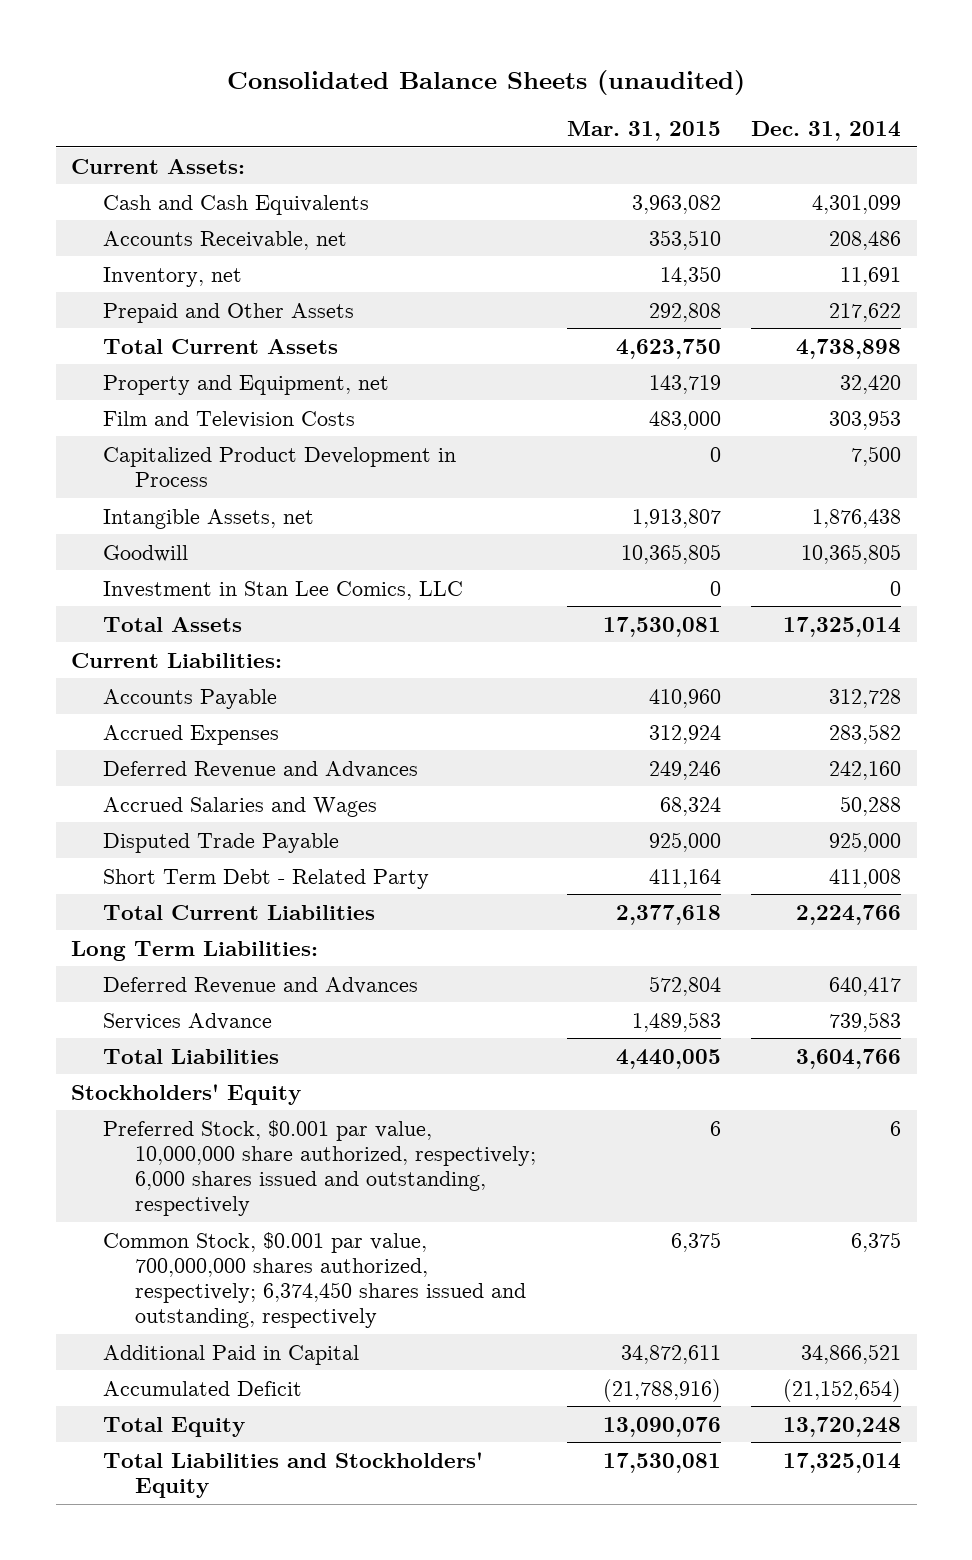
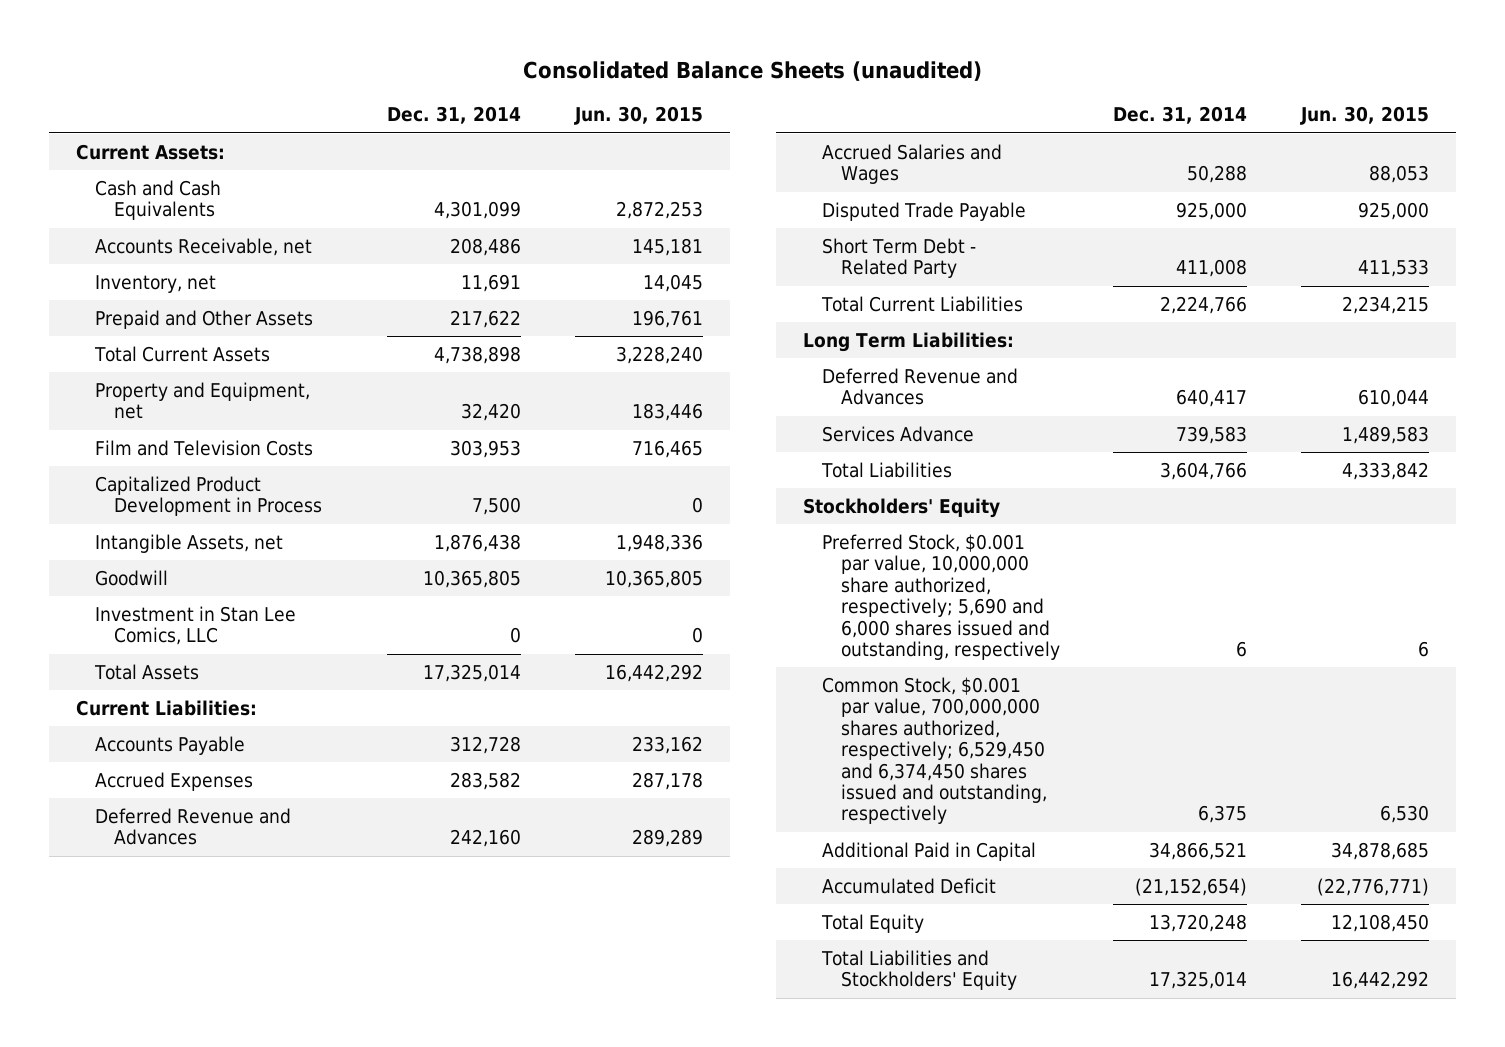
[566,120,721,141] Mar. 31, 2015 -> none
none -> [573,106,703,126] Jun. 30, 2015
[103,1119,537,1217] Preferred Stock, $0.001 par value, 10,000,000 share authorized, respectively; 6,000 shares issued and outstanding, respectively -> [821,533,1060,661] Preferred Stock, $0.001 par value, 10,000,000 share authorized, respectively; 5,690 and 6,000 shares issued and outstanding, respectively
[103,1231,527,1329] Common Stock, $0.001 par value, 700,000,000 shares authorized, respectively; 6,374,450 shares issued and outstanding, respectively -> [821,676,1047,825] Common Stock, $0.001 par value, 700,000,000 shares authorized, respectively; 6,529,450 and 6,374,450 shares issued and outstanding, respectively

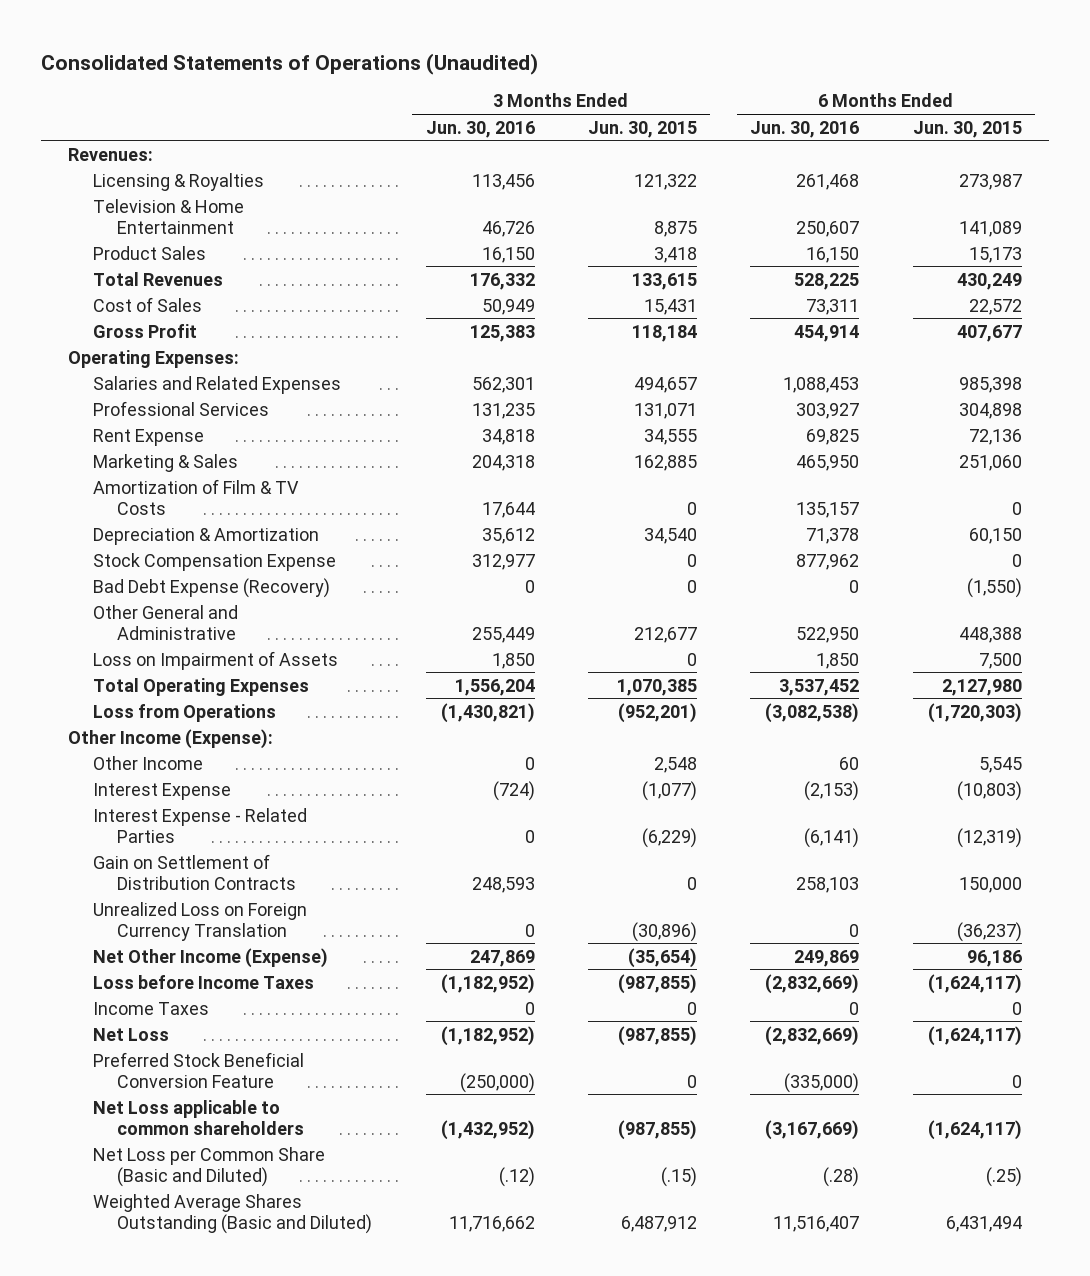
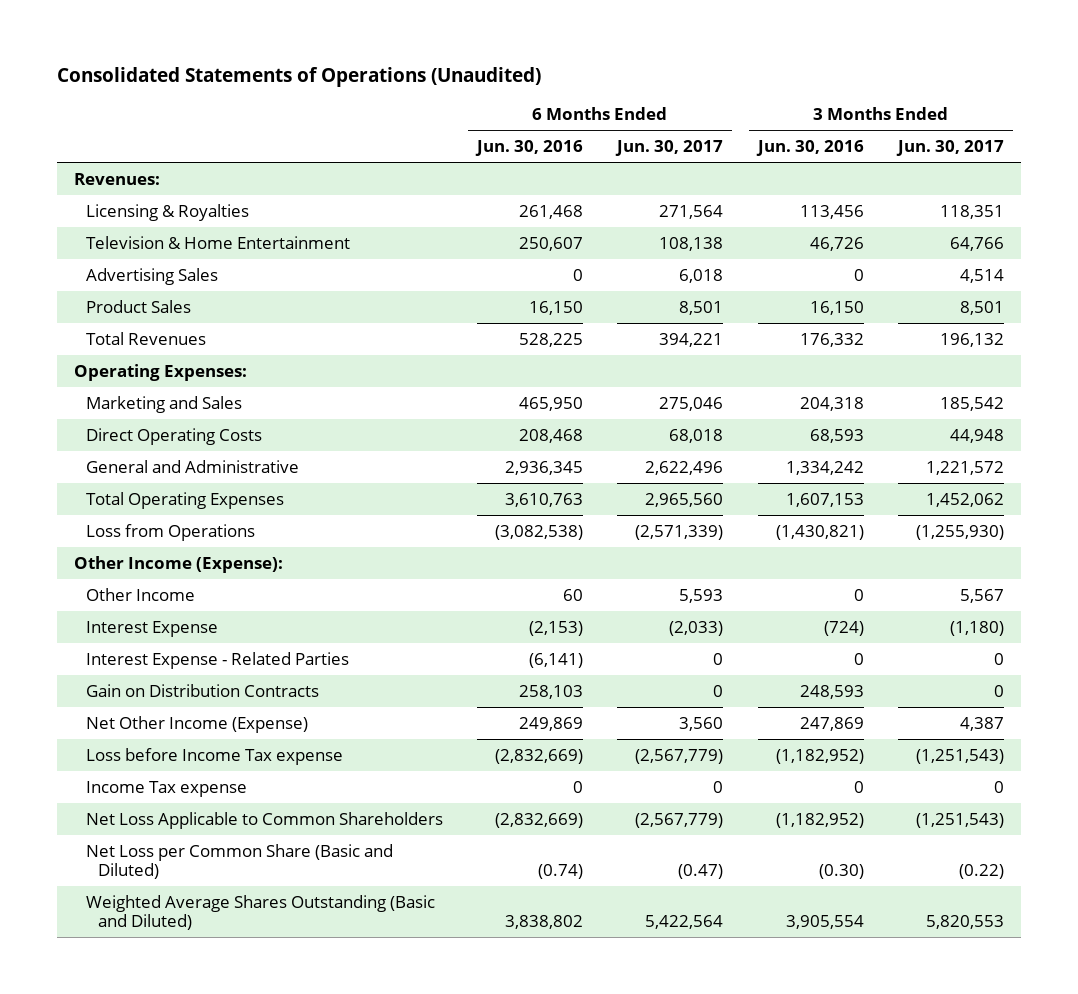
[588,120,698,138] Jun. 30, 2015 -> none
[912,120,1022,138] Jun. 30, 2015 -> none
none -> [615,140,724,157] Jun. 30, 2017
none -> [896,140,1005,157] Jun. 30, 2017
none -> [85,267,218,285] Advertising Sales
[92,296,202,312] Cost of Sales -> none
[92,323,197,338] Gross Profit -> none
[92,375,341,394] Salaries and Related Expenses -> none
[92,400,269,416] Professional Services -> none
[92,428,204,446] Rent Expense -> none
[92,478,299,515] Amortization of Film & TV Costs -> none
[92,527,319,545] Depreciation & Amortization -> none
[92,552,336,571] Stock Compensation Expense -> none
[92,577,330,598] Bad Debt Expense (Recovery) -> none
[92,650,338,670] Loss on Impairment of Assets -> none
[92,453,238,472] Marketing & Sales -> [85,395,242,413] Marketing and Sales
none -> [85,427,262,445] Direct Operating Costs
[92,604,238,640] Other General and Administrative -> [85,459,299,473] General and Administrative
[471,626,535,643] 255,449 -> [785,460,864,475] 1,334,242
[796,626,860,643] 522,950 -> [505,460,584,475] 2,936,345
[454,678,535,696] 1,556,204 -> [785,492,864,507] 1,607,153
[779,678,860,696] 3,537,452 -> [505,492,584,507] 3,610,763
[92,901,307,941] Unrealized Loss on Foreign Currency Translation -> none
[92,853,297,890] Gain on Settlement of Distribution Contracts -> [85,683,319,697] Gain on Distribution Contracts
[92,1051,304,1088] Preferred Stock Beneficial Conversion Feature -> none
[92,1099,305,1135] Net Loss applicable to common shareholders -> none
[92,974,314,989] Loss before Income Taxes -> [85,747,343,765] Loss before Income Tax expense
[92,1001,209,1015] Income Taxes -> [85,780,247,797] Income Tax expense
[92,1027,169,1041] Net Loss -> [85,811,443,829] Net Loss Applicable to Common Shareholders
[498,1166,535,1187] (.12) -> [818,863,864,879] (0.30)
[823,1166,860,1187] (.28) -> [538,863,584,879] (0.74)
[448,1215,535,1232] 11,716,662 -> [785,914,864,929] 3,905,554
[773,1215,860,1232] 11,516,407 -> [505,914,584,929] 3,838,802

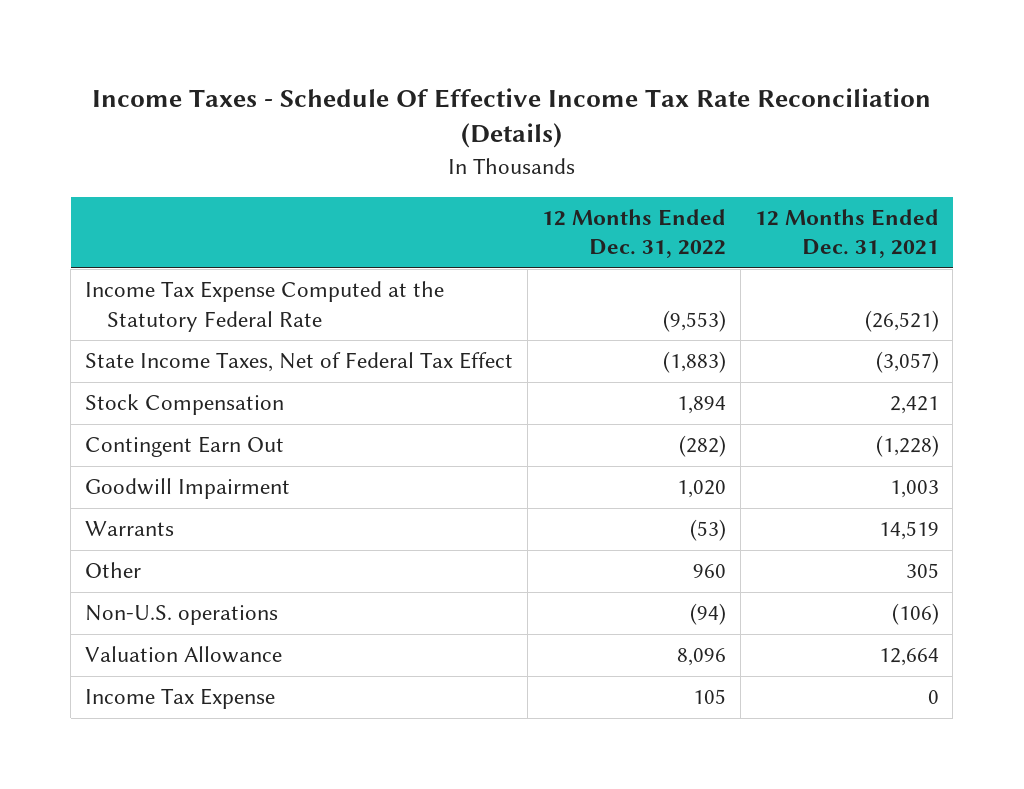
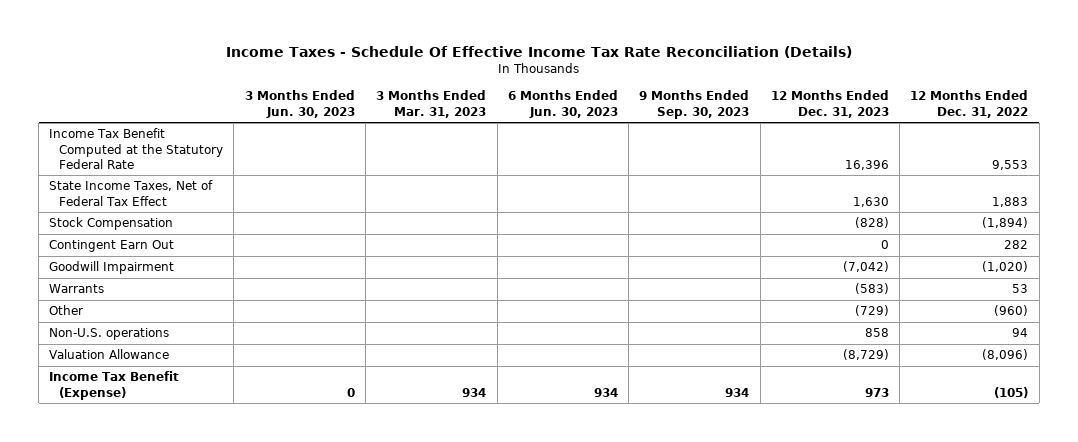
[754,209,939,259] 12 Months Ended Dec. 31, 2021 -> none
none -> [244,90,355,118] 3 Months Ended Jun. 30, 2023
none -> [376,90,487,118] 3 Months Ended Mar. 31, 2023
none -> [507,90,618,118] 6 Months Ended Jun. 30, 2023
none -> [639,90,750,119] 9 Months Ended Sep. 30, 2023
none -> [770,90,889,118] 12 Months Ended Dec. 31, 2023
[85,281,445,332] Income Tax Expense Computed at the Statutory Federal Rate -> [49,128,224,169] Income Tax Benefit Computed at the Statutory Federal Rate
[662,309,726,332] (9,553) -> [992,159,1029,170] 9,553
[662,351,726,374] (1,883) -> [992,196,1029,207] 1,883
[676,396,726,415] 1,894 -> [982,217,1029,229] (1,894)
[678,435,726,458] (282) -> [1004,240,1029,250] 282
[676,480,726,499] 1,020 -> [982,261,1029,273] (1,020)
[689,519,726,542] (53) -> [1012,284,1029,294] 53
[692,564,726,579] 960 -> [994,305,1029,317] (960)
[689,603,726,626] (94) -> [1012,328,1029,338] 94
[676,648,726,667] 8,096 -> [982,349,1029,361] (8,096)
[85,688,276,710] Income Tax Expense -> [49,371,180,400] Income Tax Benefit (Expense)
[692,689,726,705] 105 -> [994,386,1029,398] (105)

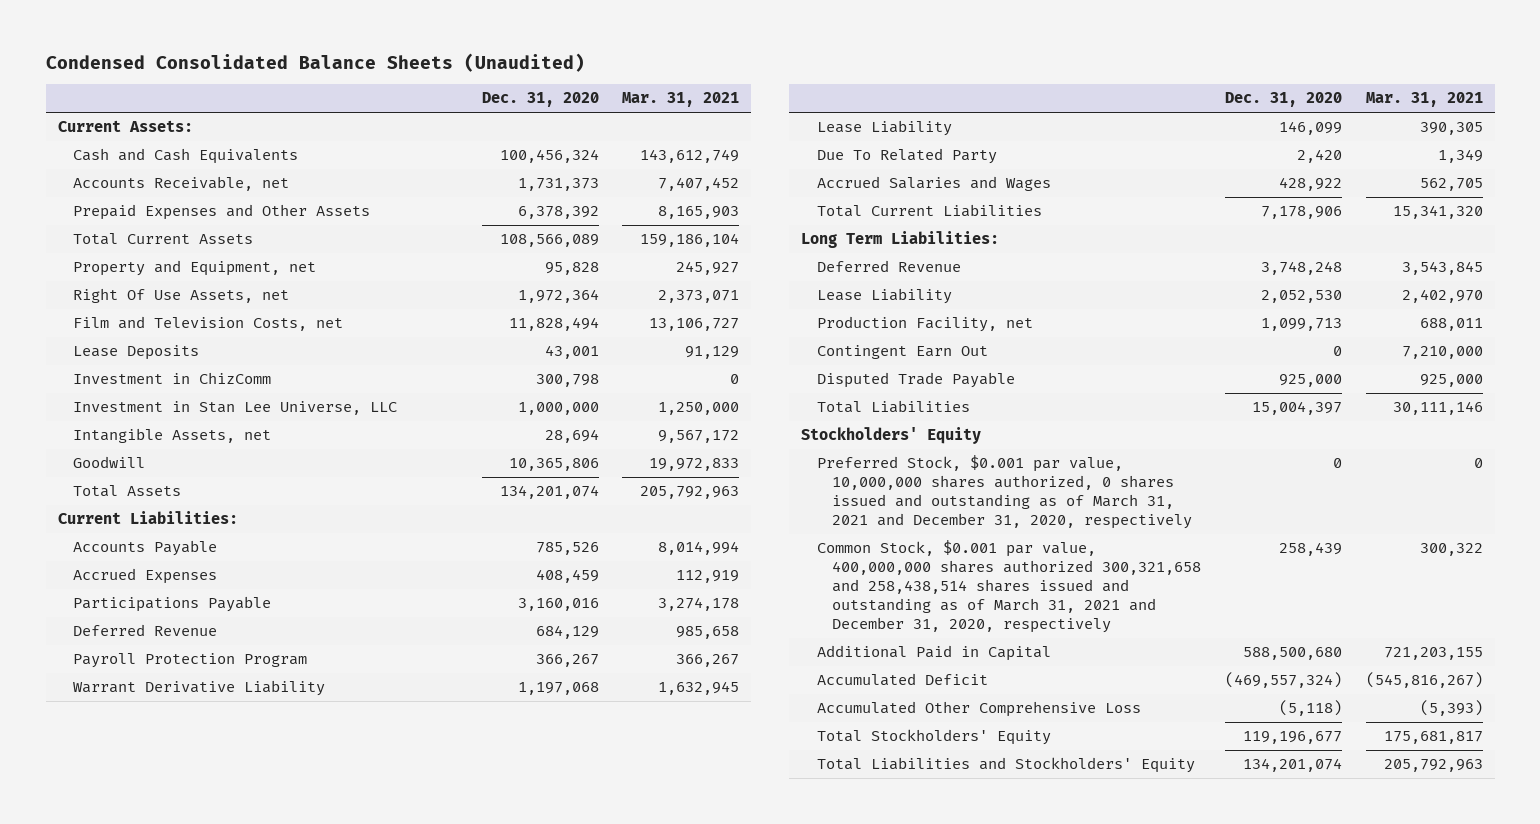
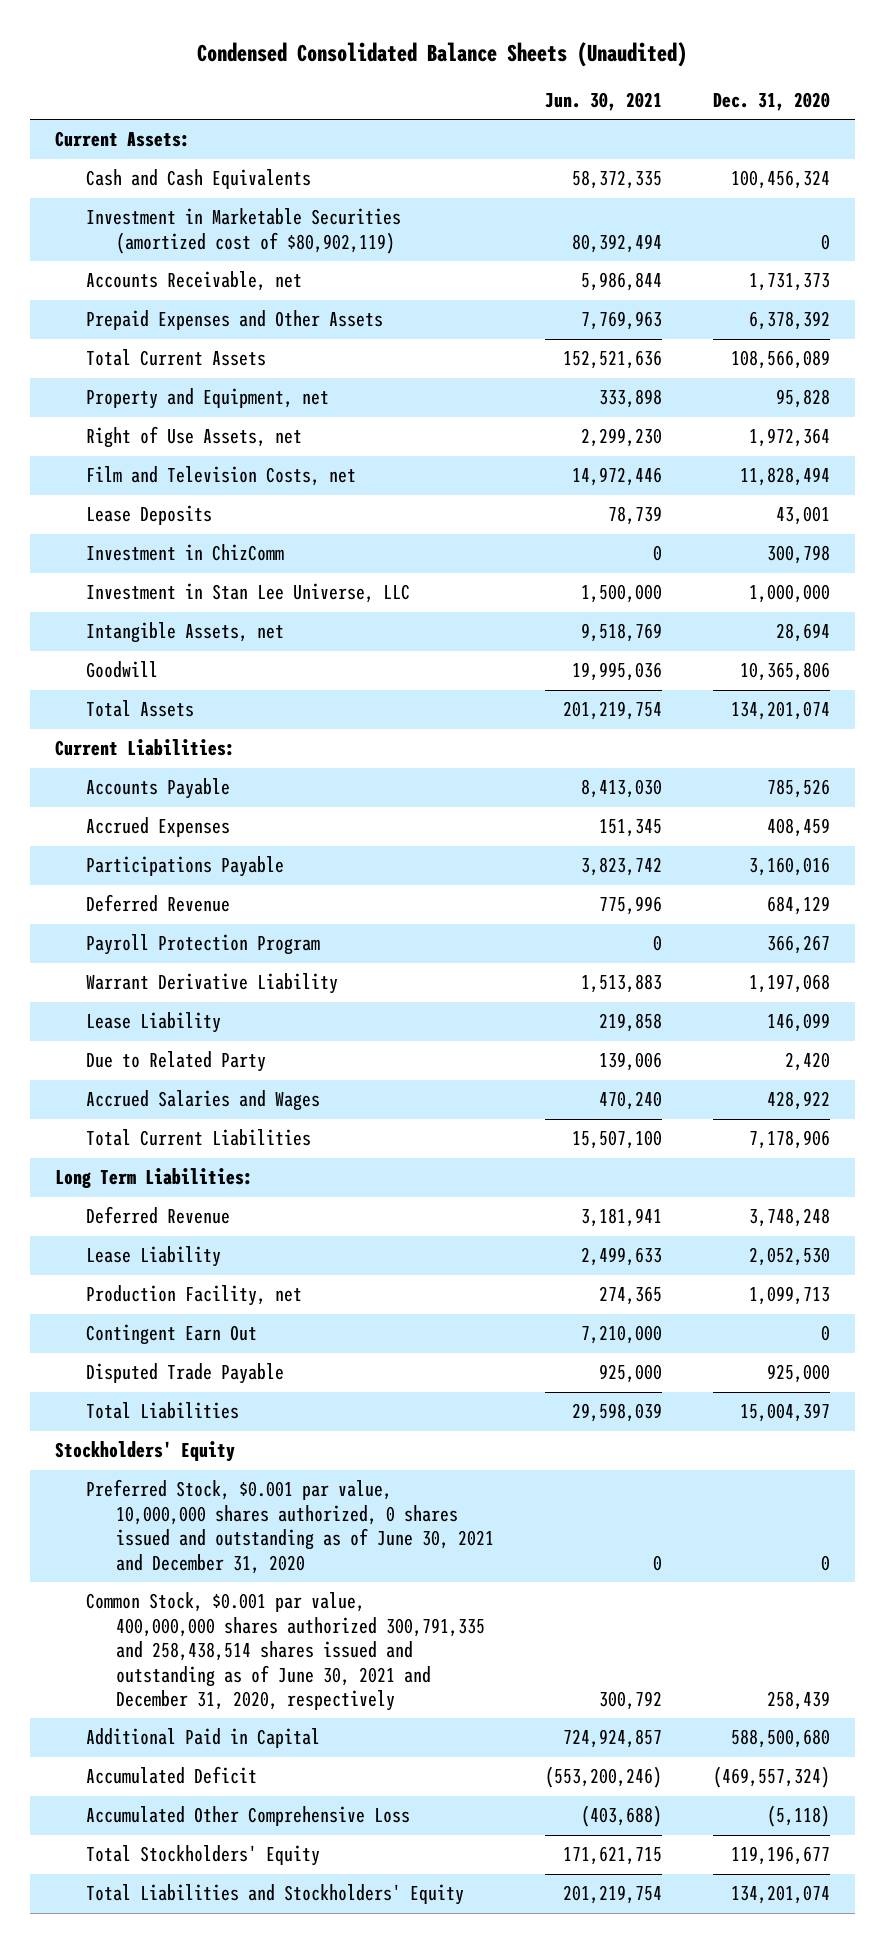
[622,92,740,108] Mar. 31, 2021 -> none
none -> [544,91,662,111] Jun. 30, 2021
none -> [85,208,401,254] Investment in Marketable Securities (amortized cost of $80,902,119)
[73,288,290,304] Right Of Use Assets, net -> [85,426,302,449] Right of Use Assets, net
[816,148,997,165] Due To Related Party -> [85,1051,266,1073] Due to Related Party
[816,455,1193,530] Preferred Stock, $0.001 par value, 10,000,000 shares authorized, 0 shares issued and outstanding as of March 31, 2021 and December 31, 2020, respectively -> [85,1479,495,1574] Preferred Stock, $0.001 par value, 10,000,000 shares authorized, 0 shares issued and outstanding as of June 30, 2021 and December 31, 2020
[816,540,1202,634] Common Stock, $0.001 par value, 400,000,000 shares authorized 300,321,658 and 258,438,514 shares issued and outstanding as of March 31, 2021 and December 31, 2020, respectively -> [85,1592,486,1712] Common Stock, $0.001 par value, 400,000,000 shares authorized 300,791,335 and 258,438,514 shares issued and outstanding as of June 30, 2021 and December 31, 2020, respectively

